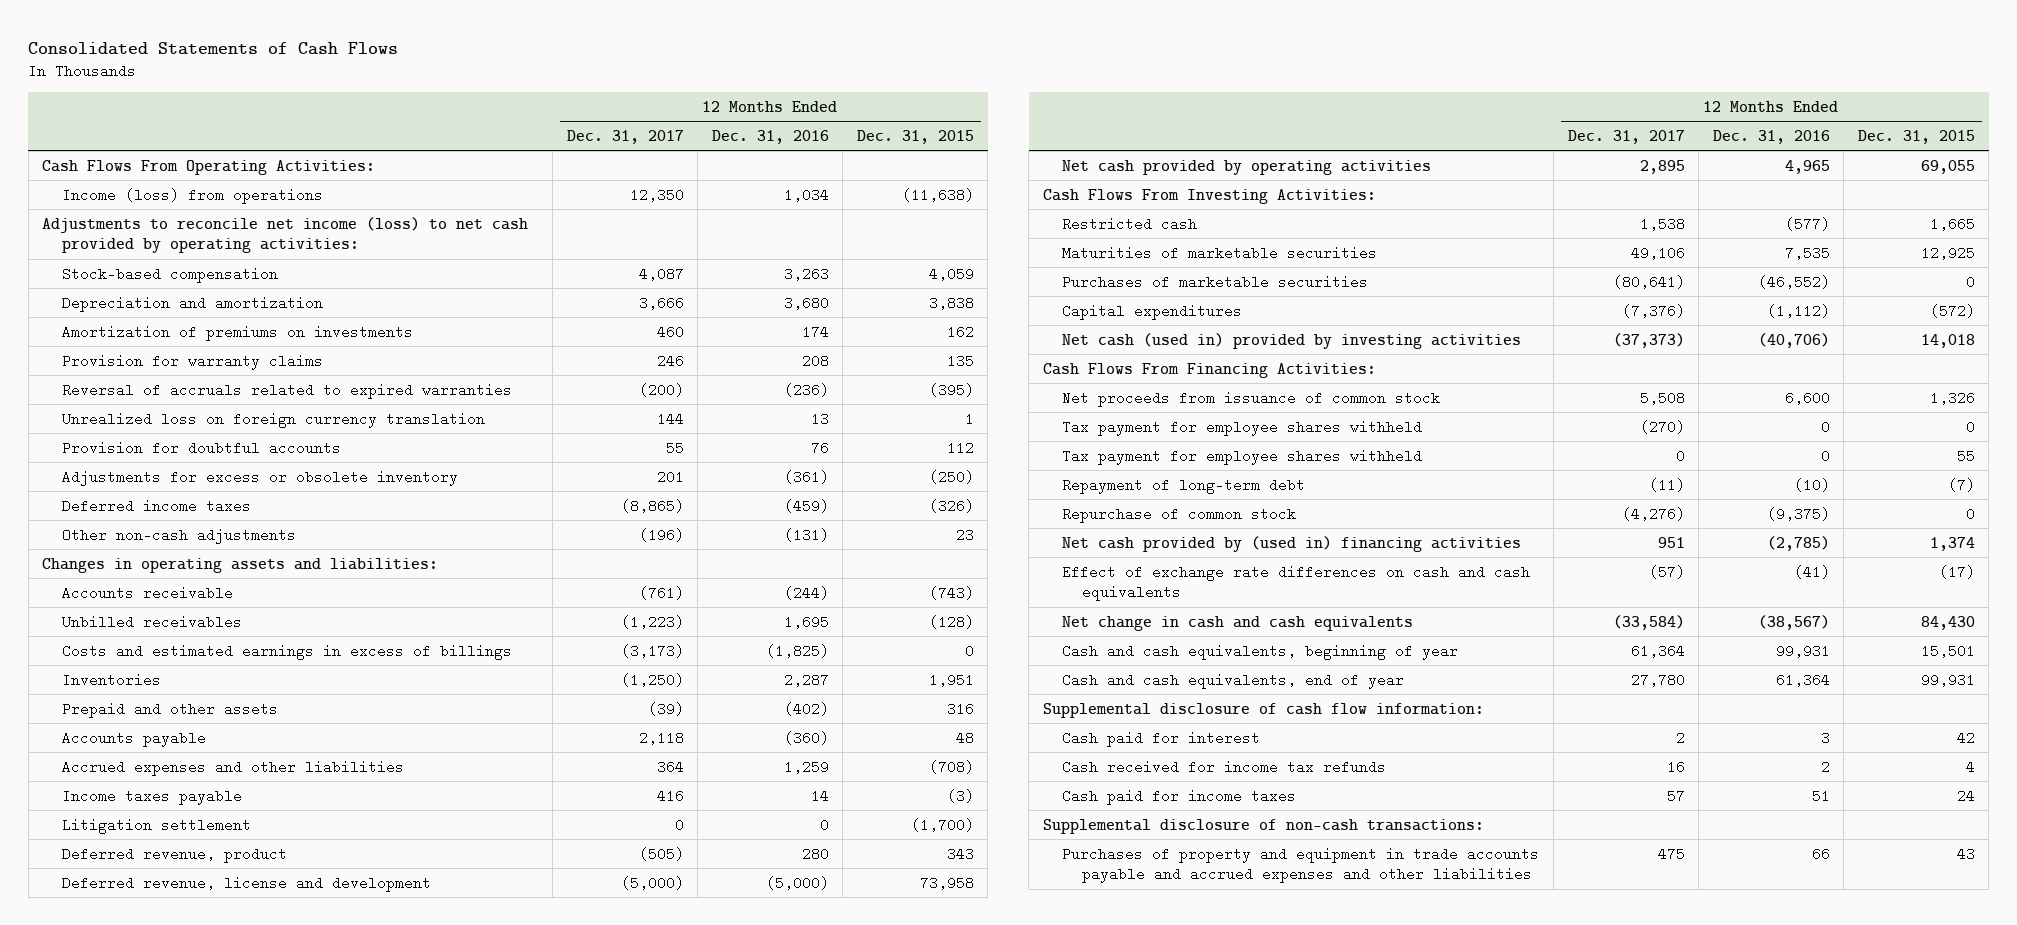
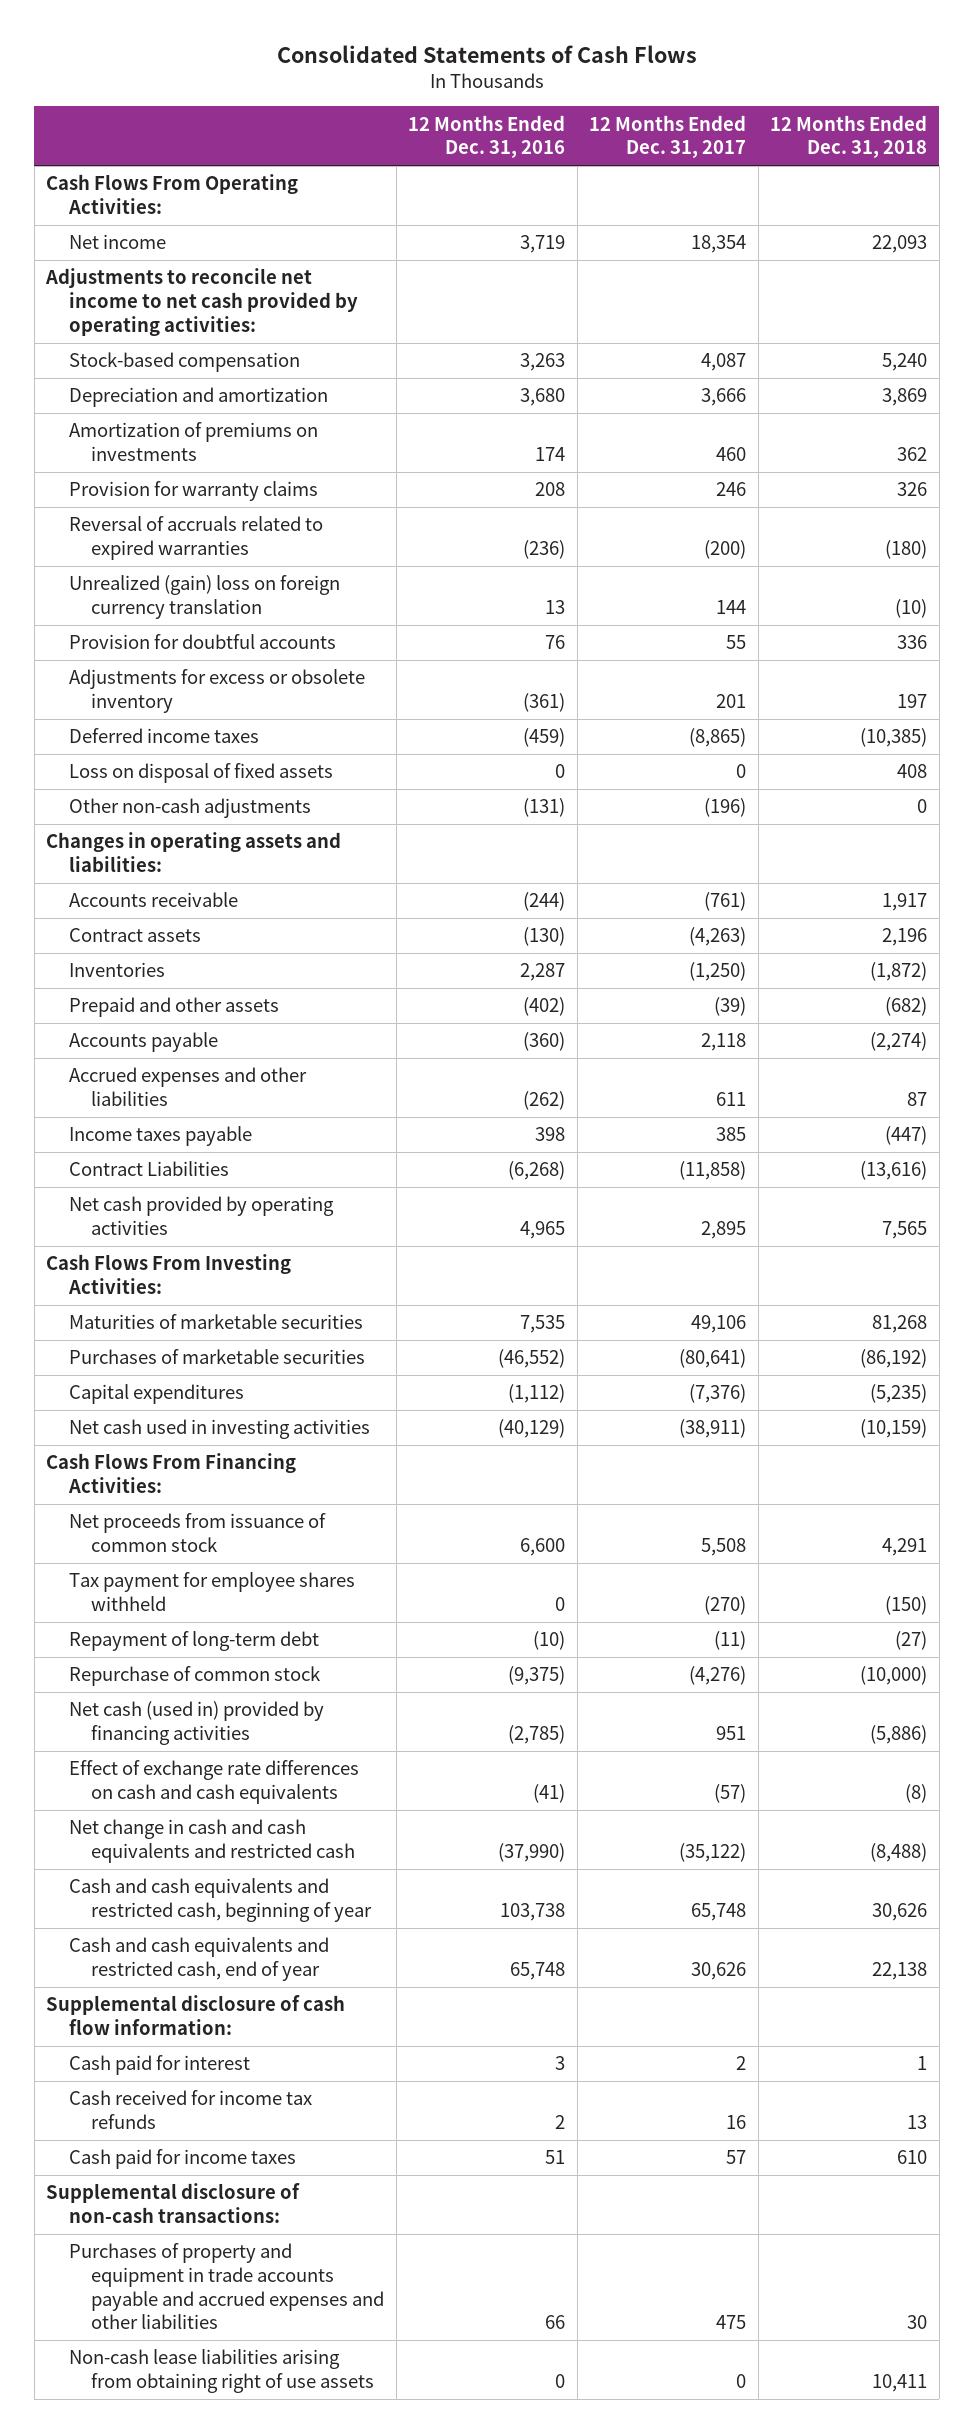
[856,129,974,144] Dec. 31, 2015 -> none
none -> [770,114,928,159] 12 Months Ended Dec. 31, 2018
[61,187,323,204] Income (loss) from operations -> [68,234,166,250] Net income
[629,187,684,202] 12,350 -> [691,235,747,254] 18,354
[783,187,829,202] 1,034 -> [520,235,566,254] 3,719
[42,216,529,254] Adjustments to reconcile net income (loss) to net cash provided by operating activities: -> [45,268,358,336] Adjustments to reconcile net income to net cash provided by operating activities:
[61,411,485,428] Unrealized loss on foreign currency translation -> [68,575,340,620] Unrealized (gain) loss on foreign currency translation
none -> [68,763,333,784] Loss on disposal of fixed assets
[61,614,242,629] Unbilled receivables -> none
[61,643,512,660] Costs and estimated earnings in excess of billings -> none
none -> [68,928,201,943] Contract assets
[61,817,251,834] Litigation settlement -> none
[61,846,287,863] Deferred revenue, product -> none
[61,875,431,892] Deferred revenue, license and development -> none
[656,759,684,774] 364 -> [716,1092,747,1107] 611
[783,759,829,774] 1,259 -> [523,1091,566,1111] (262)
[656,788,684,803] 416 -> [716,1127,747,1142] 385
[810,788,829,803] 14 -> [535,1127,566,1142] 398
none -> [68,1161,229,1177] Contract Liabilities
[1062,216,1198,231] Restricted cash -> none
[1062,332,1522,349] Net cash (used in) provided by investing activities -> [68,1419,370,1440] Net cash used in investing activities
[1612,332,1685,348] (37,373) -> [679,1419,747,1439] (38,911)
[1757,332,1830,348] (40,706) -> [498,1419,566,1439] (40,129)
[1062,448,1423,465] Tax payment for employee shares withheld -> none
[1062,535,1522,552] Net cash provided by (used in) financing activities -> [68,1701,324,1746] Net cash (used in) provided by financing activities
[1062,615,1414,631] Net change in cash and cash equivalents -> [68,1819,356,1864] Net change in cash and cash equivalents and restricted cash
[1612,614,1685,630] (33,584) -> [679,1843,747,1863] (35,122)
[1757,614,1830,630] (38,567) -> [498,1843,566,1863] (37,990)
[1062,643,1459,660] Cash and cash equivalents, beginning of year -> [68,1878,373,1923] Cash and cash equivalents and restricted cash, beginning of year
[1630,643,1685,658] 61,364 -> [691,1903,747,1922] 65,748
[1775,643,1830,658] 99,931 -> [500,1903,566,1922] 103,738
[1062,672,1405,689] Cash and cash equivalents, end of year -> [68,1937,329,1982] Cash and cash equivalents and restricted cash, end of year
[1630,672,1685,687] 27,780 -> [691,1962,747,1981] 30,626
[1775,672,1830,687] 61,364 -> [510,1962,566,1981] 65,748
none -> [68,2349,375,2394] Non-cash lease liabilities arising from obtaining right of use assets

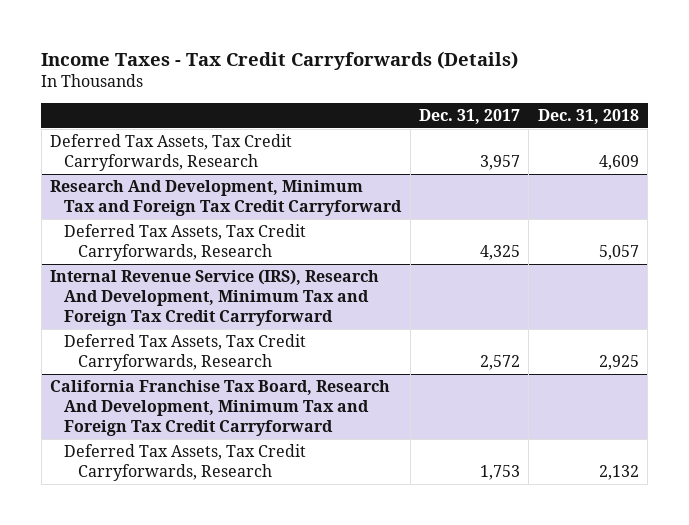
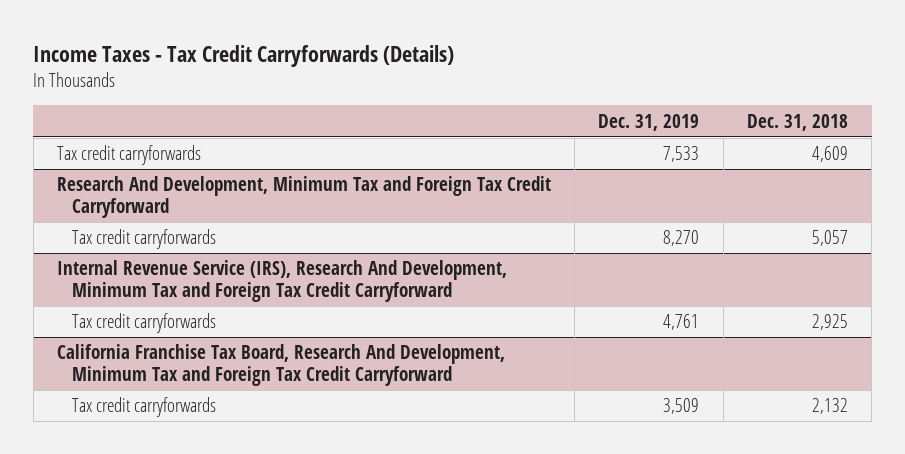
[419,109,521,125] Dec. 31, 2017 -> none
none -> [598,113,700,131] Dec. 31, 2019
[50,133,293,172] Deferred Tax Assets, Tax Credit Carryforwards, Research -> [56,145,201,166] Tax credit carryforwards
[64,223,307,262] Deferred Tax Assets, Tax Credit Carryforwards, Research -> [72,229,217,250] Tax credit carryforwards
[64,333,307,372] Deferred Tax Assets, Tax Credit Carryforwards, Research -> [72,313,217,334] Tax credit carryforwards
[64,443,307,482] Deferred Tax Assets, Tax Credit Carryforwards, Research -> [72,397,217,418] Tax credit carryforwards

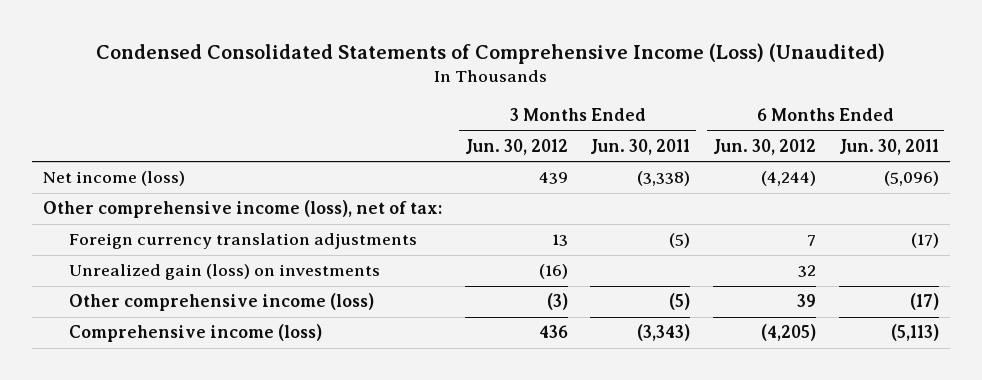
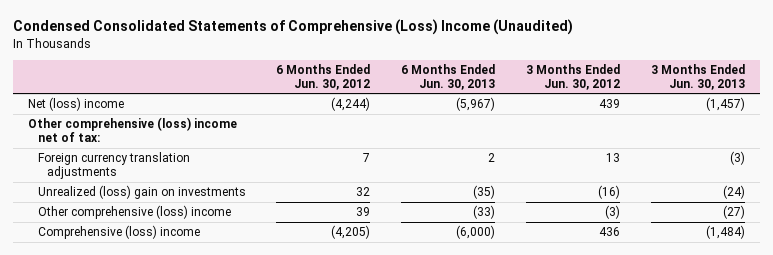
[95,42,885,64] Condensed Consolidated Statements of Comprehensive Income (Loss) (Unaudited) -> [12,19,573,36] Condensed Consolidated Statements of Comprehensive (Loss) Income (Unaudited)
[590,138,691,155] Jun. 30, 2011 -> none
[838,138,939,155] Jun. 30, 2011 -> none
none -> [401,63,496,90] 6 Months Ended Jun. 30, 2013
none -> [650,63,745,90] 3 Months Ended Jun. 30, 2013
[43,171,186,187] Net income (loss) -> [28,97,125,112] Net (loss) income
[43,200,443,219] Other comprehensive income (loss), net of tax: -> [28,117,238,143] Other comprehensive (loss) income net of tax:
[68,264,380,281] Unrealized gain (loss) on investments -> [37,185,246,200] Unrealized (loss) gain on investments
[68,293,374,312] Other comprehensive income (loss) -> [37,205,231,220] Other comprehensive (loss) income
[68,324,322,343] Comprehensive income (loss) -> [37,225,200,240] Comprehensive (loss) income

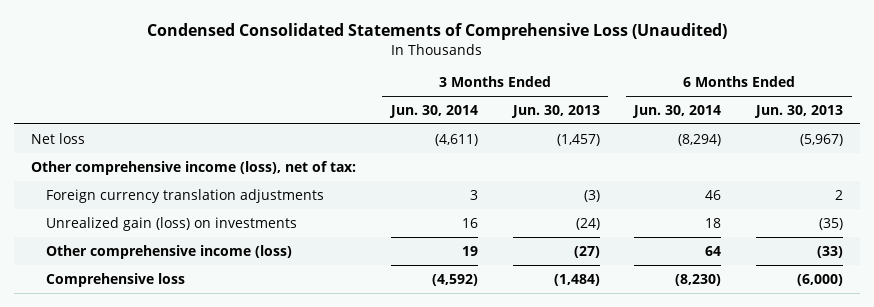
[12,19,573,36] Condensed Consolidated Statements of Comprehensive (Loss) Income (Unaudited) -> [147,22,728,40] Condensed Consolidated Statements of Comprehensive Loss (Unaudited)
[276,63,371,90] 6 Months Ended Jun. 30, 2012 -> none
[525,63,620,90] 3 Months Ended Jun. 30, 2012 -> none
none -> [388,104,478,118] Jun. 30, 2014
none -> [632,104,722,118] Jun. 30, 2014
[28,97,125,112] Net (loss) income -> [31,132,86,144] Net loss
[28,117,238,143] Other comprehensive (loss) income net of tax: -> [31,160,357,175] Other comprehensive income (loss), net of tax:
[37,185,246,200] Unrealized (loss) gain on investments -> [46,216,298,231] Unrealized gain (loss) on investments
[37,205,231,220] Other comprehensive (loss) income -> [46,244,293,259] Other comprehensive income (loss)
[37,225,200,240] Comprehensive (loss) income -> [46,272,186,287] Comprehensive loss

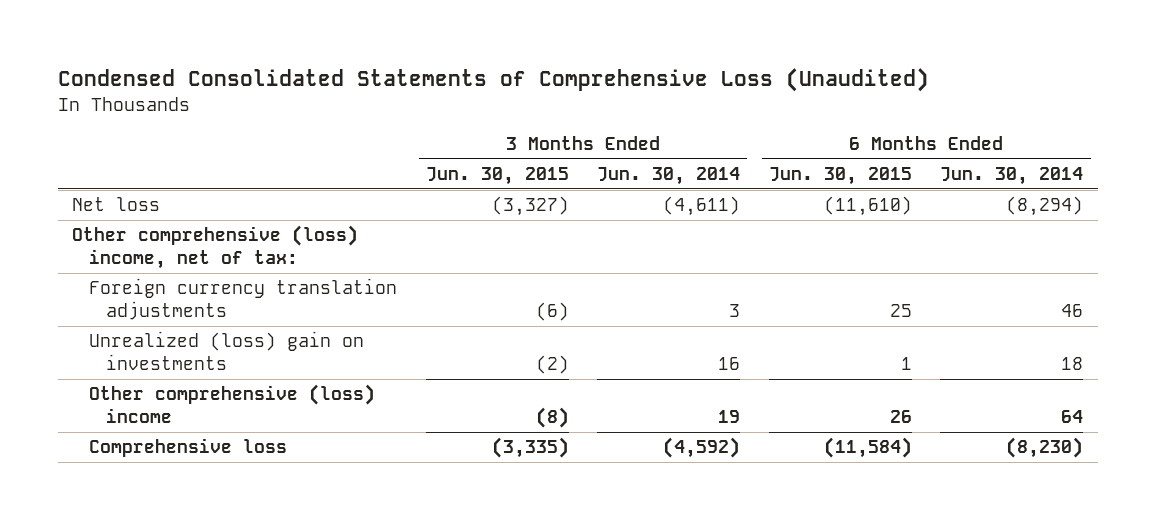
[510,104,600,118] Jun. 30, 2013 -> none
[754,104,844,118] Jun. 30, 2013 -> none
none -> [425,167,569,186] Jun. 30, 2015
none -> [768,167,912,186] Jun. 30, 2015
[31,160,357,175] Other comprehensive income (loss), net of tax: -> [72,225,359,270] Other comprehensive (loss) income, net of tax:
[46,216,298,231] Unrealized gain (loss) on investments -> [89,331,365,371] Unrealized (loss) gain on investments
[46,244,293,259] Other comprehensive income (loss) -> [89,384,376,424] Other comprehensive (loss) income

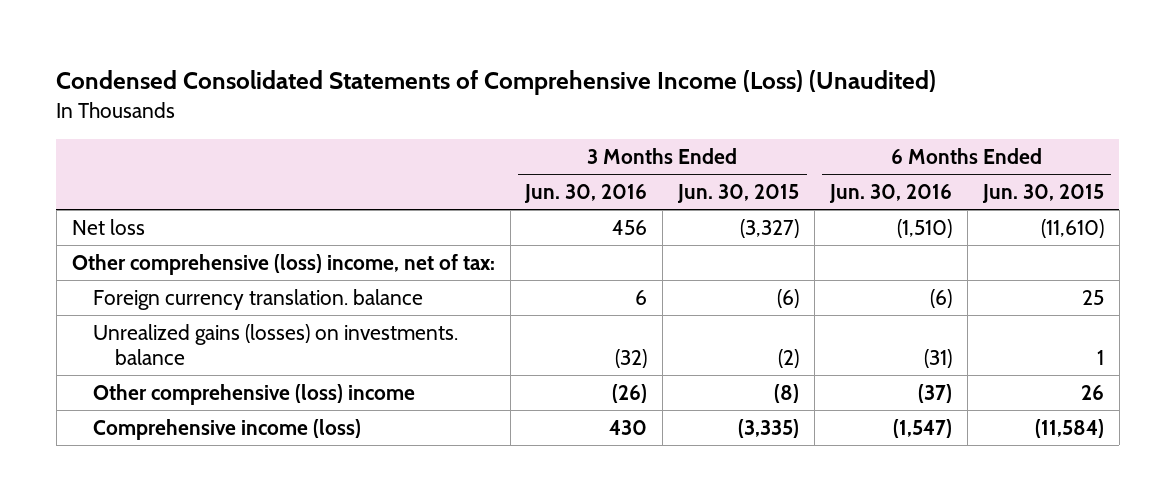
[57,68,929,93] Condensed Consolidated Statements of Comprehensive Loss (Unaudited) -> [56,70,937,96] Condensed Consolidated Statements of Comprehensive Income (Loss) (Unaudited)
[597,167,741,186] Jun. 30, 2014 -> none
[940,167,1084,186] Jun. 30, 2014 -> none
none -> [524,184,648,204] Jun. 30, 2016
none -> [828,184,952,204] Jun. 30, 2016
[89,278,398,321] Foreign currency translation adjustments -> [93,288,424,310] Foreign currency translation. balance
[89,331,365,371] Unrealized (loss) gain on investments -> [93,323,459,366] Unrealized gains (losses) on investments. balance
[89,438,288,458] Comprehensive loss -> [93,418,362,440] Comprehensive income (loss)

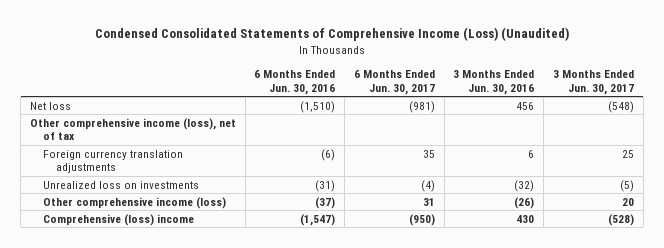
[677,184,800,204] Jun. 30, 2015 -> none
[981,184,1104,204] Jun. 30, 2015 -> none
none -> [353,69,435,95] 6 Months Ended Jun. 30, 2017
none -> [552,69,634,95] 3 Months Ended Jun. 30, 2017
[71,253,495,275] Other comprehensive (loss) income, net of tax: -> [29,117,236,141] Other comprehensive income (loss), net of tax
[93,288,424,310] Foreign currency translation. balance -> [42,149,183,174] Foreign currency translation adjustments
[93,323,459,366] Unrealized gains (losses) on investments. balance -> [42,180,199,189] Unrealized loss on investments
[93,383,416,405] Other comprehensive (loss) income -> [42,196,226,209] Other comprehensive income (loss)
[93,418,362,440] Comprehensive income (loss) -> [42,213,194,226] Comprehensive (loss) income

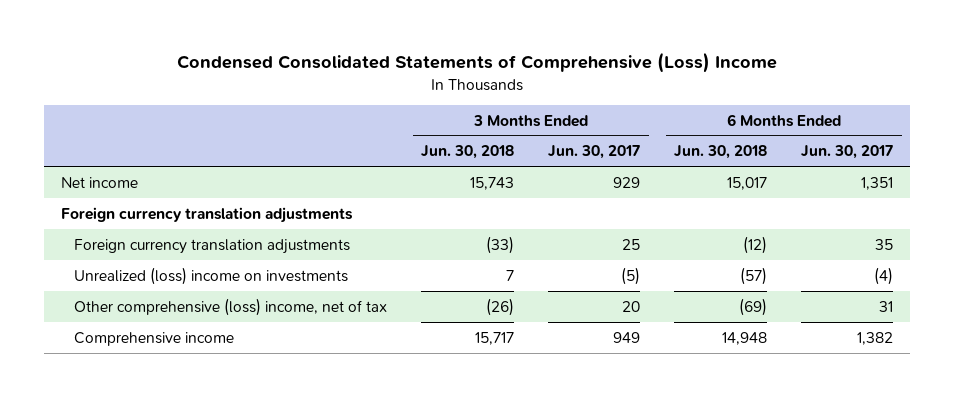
[94,27,569,42] Condensed Consolidated Statements of Comprehensive Income (Loss) (Unaudited) -> [177,52,778,74] Condensed Consolidated Statements of Comprehensive (Loss) Income
[254,69,336,95] 6 Months Ended Jun. 30, 2016 -> none
[453,69,535,95] 3 Months Ended Jun. 30, 2016 -> none
none -> [421,145,515,160] Jun. 30, 2018
none -> [674,145,768,160] Jun. 30, 2018
[29,117,236,141] Other comprehensive income (loss), net of tax -> none
[29,101,71,110] Net loss -> [61,176,139,188] Net income
[408,100,435,113] (981) -> [861,176,894,190] 1,351
[607,100,634,113] (548) -> [613,176,641,188] 929
none -> [61,206,354,223] Foreign currency translation adjustments
[42,180,199,189] Unrealized loss on investments -> [73,266,348,285] Unrealized (loss) income on investments
[42,196,226,209] Other comprehensive income (loss) -> [73,297,387,316] Other comprehensive (loss) income, net of tax
[42,213,194,226] Comprehensive (loss) income -> [73,331,234,346] Comprehensive income
[408,213,435,226] (950) -> [857,331,894,345] 1,382
[607,213,634,226] (528) -> [613,331,641,343] 949

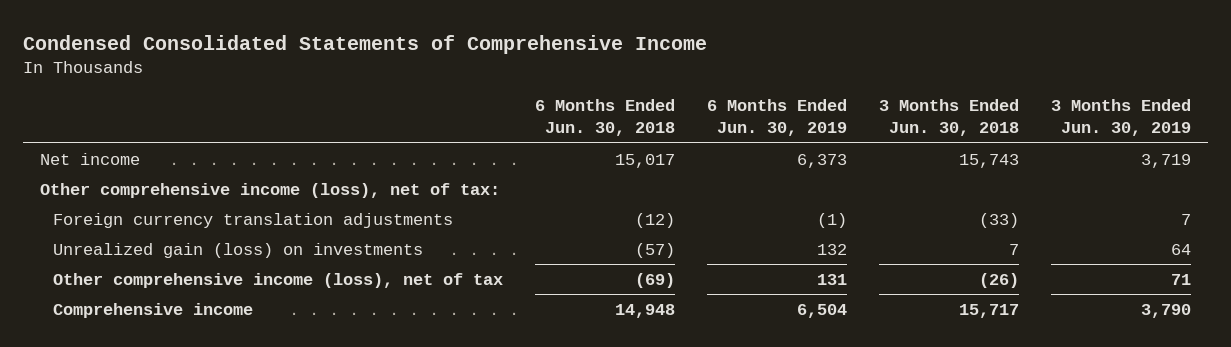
[177,52,778,74] Condensed Consolidated Statements of Comprehensive (Loss) Income -> [23,35,708,55] Condensed Consolidated Statements of Comprehensive Income
[548,145,641,160] Jun. 30, 2017 -> none
[801,145,894,160] Jun. 30, 2017 -> none
none -> [707,99,848,137] 6 Months Ended Jun. 30, 2019
none -> [1051,99,1192,137] 3 Months Ended Jun. 30, 2019
[61,206,354,223] Foreign currency translation adjustments -> [39,182,500,198] Other comprehensive income (loss), net of tax:
[73,266,348,285] Unrealized (loss) income on investments -> [52,242,423,258] Unrealized gain (loss) on investments
[73,297,387,316] Other comprehensive (loss) income, net of tax -> [52,272,503,288] Other comprehensive income (loss), net of tax

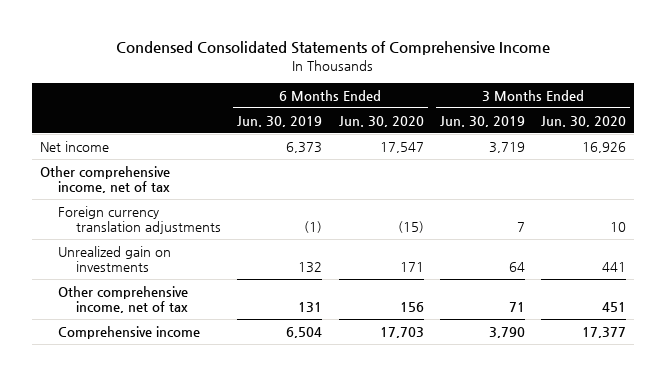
[534,99,675,137] 6 Months Ended Jun. 30, 2018 -> none
[879,99,1020,137] 3 Months Ended Jun. 30, 2018 -> none
none -> [338,115,424,127] Jun. 30, 2020
none -> [541,115,627,127] Jun. 30, 2020
[39,182,500,198] Other comprehensive income (loss), net of tax: -> [40,166,171,194] Other comprehensive income, net of tax
[52,242,423,258] Unrealized gain (loss) on investments -> [58,246,172,273] Unrealized gain on investments
[52,272,503,288] Other comprehensive income (loss), net of tax -> [58,286,189,314] Other comprehensive income, net of tax

